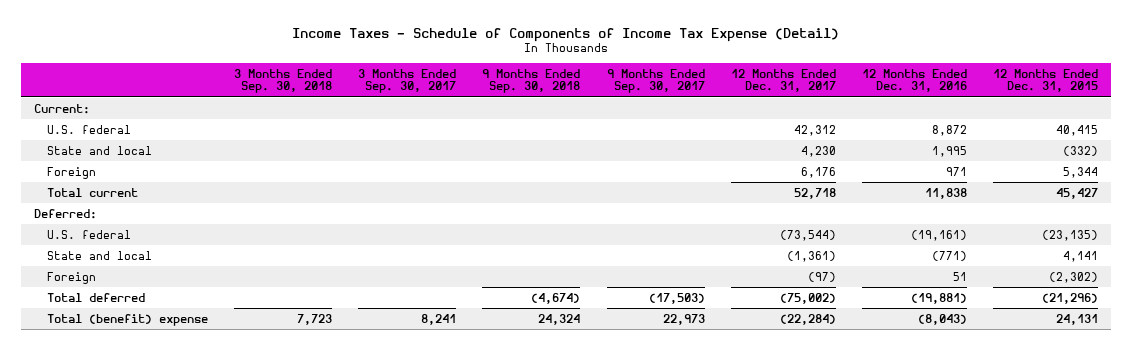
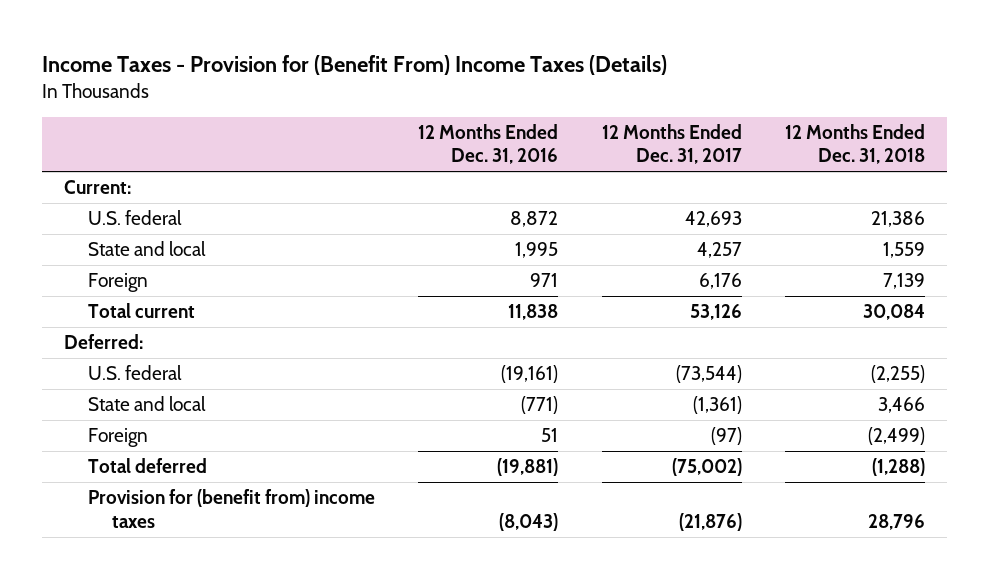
[291,27,839,42] Income Taxes - Schedule of Components of Income Tax Expense (Detail) -> [42,54,668,75] Income Taxes - Provision for (Benefit From) Income Taxes (Details)
[234,68,333,94] 3 Months Ended Sep. 30, 2018 -> none
[358,68,457,94] 3 Months Ended Sep. 30, 2017 -> none
[482,68,581,94] 9 Months Ended Sep. 30, 2018 -> none
[606,68,705,94] 9 Months Ended Sep. 30, 2017 -> none
[992,68,1098,93] 12 Months Ended Dec. 31, 2015 -> none
none -> [784,123,925,165] 12 Months Ended Dec. 31, 2018
[793,124,836,136] 42,312 -> [684,211,742,228] 42,693
[800,145,836,157] 4,230 -> [696,242,742,259] 4,257
[793,187,836,199] 52,718 -> [689,304,742,321] 53,126
[47,313,209,326] Total (benefit) expense -> none
none -> [88,489,376,528] Provision for (benefit from) income taxes

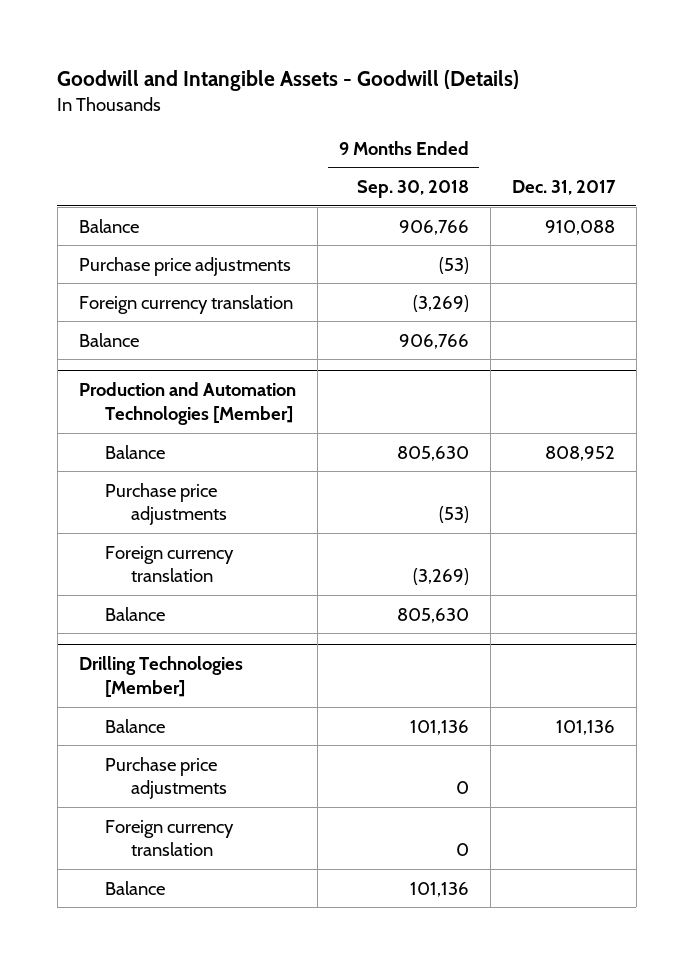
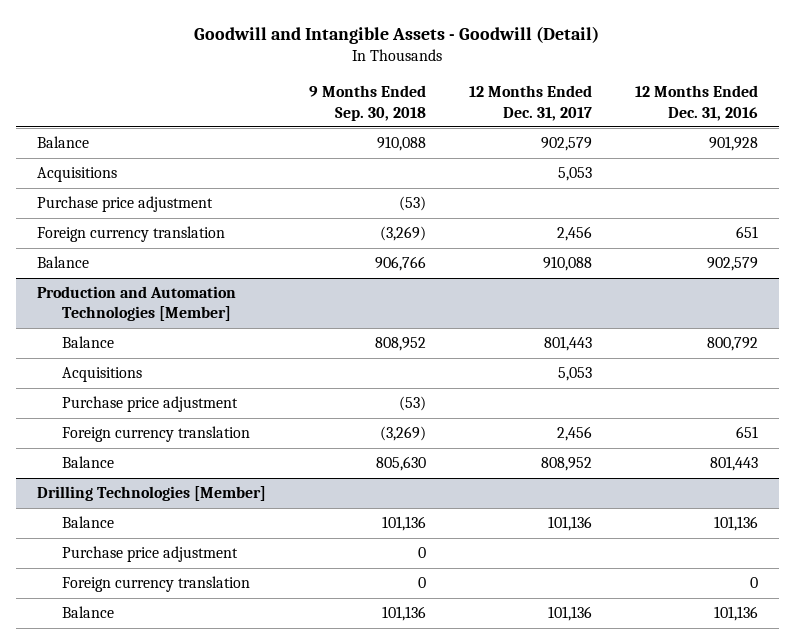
[57,69,520,91] Goodwill and Intangible Assets - Goodwill (Details) -> [194,26,600,45] Goodwill and Intangible Assets - Goodwill (Detail)
[511,180,616,196] Dec. 31, 2017 -> none
none -> [468,85,592,121] 12 Months Ended Dec. 31, 2017
none -> [634,85,758,121] 12 Months Ended Dec. 31, 2016
[398,219,469,235] 906,766 -> [376,136,426,152] 910,088
none -> [37,167,118,183] Acquisitions
[78,256,291,276] Purchase price adjustments -> [37,196,214,213] Purchase price adjustment
[396,445,469,461] 805,630 -> [374,337,426,352] 808,952
none -> [62,367,143,383] Acquisitions
[104,482,227,526] Purchase price adjustments -> [62,396,239,413] Purchase price adjustment
[104,756,227,800] Purchase price adjustments -> [62,546,239,563] Purchase price adjustment

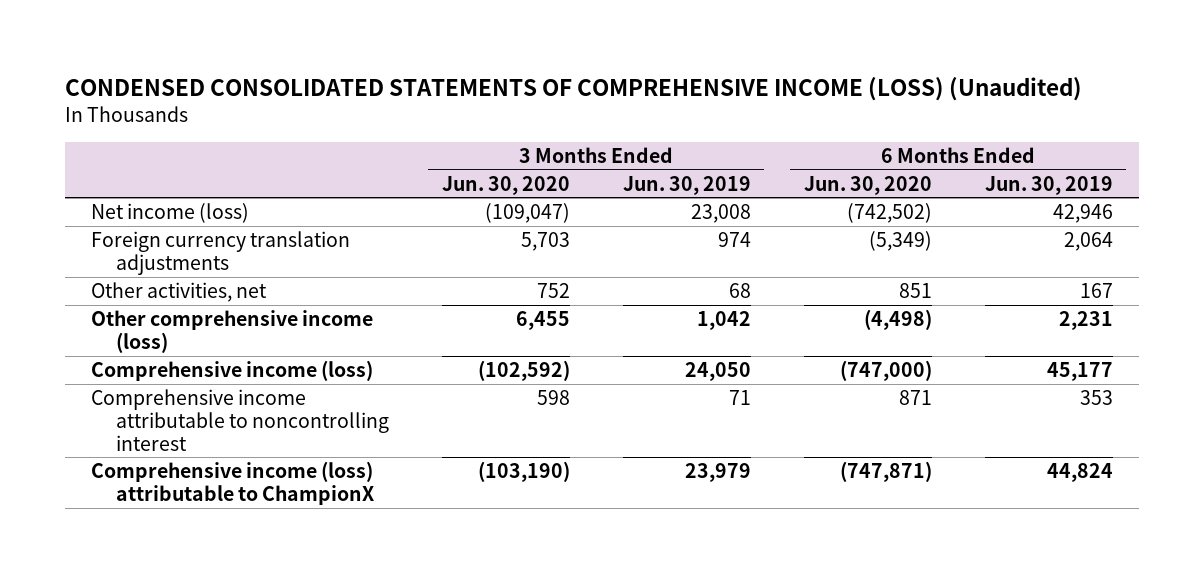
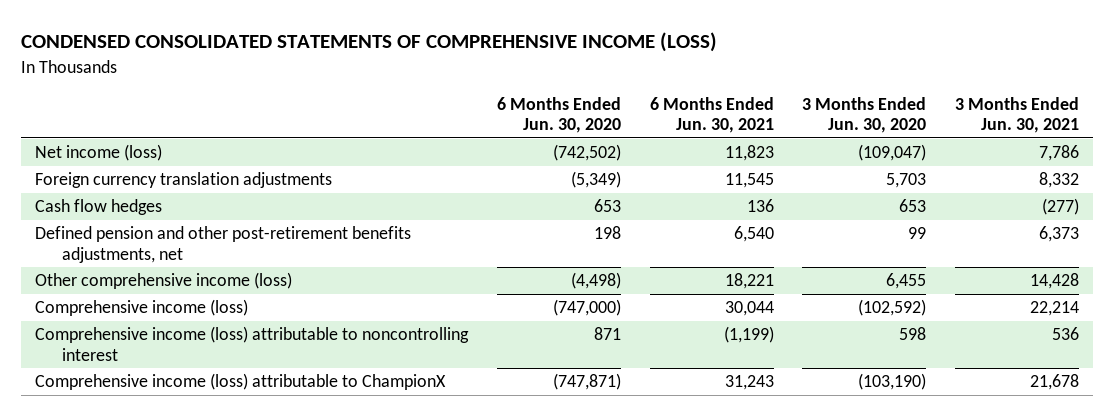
[64,76,1082,101] CONDENSED CONSOLIDATED STATEMENTS OF COMPREHENSIVE INCOME (LOSS) (Unaudited) -> [20,32,717,53] CONDENSED CONSOLIDATED STATEMENTS OF COMPREHENSIVE INCOME (LOSS)
[622,175,751,195] Jun. 30, 2019 -> none
[984,175,1113,195] Jun. 30, 2019 -> none
none -> [649,96,774,134] 6 Months Ended Jun. 30, 2021
none -> [955,96,1080,134] 3 Months Ended Jun. 30, 2021
none -> [35,199,163,216] Cash flow hedges
[91,282,268,303] Other activities, net -> [35,226,412,263] Defined pension and other post-retirement benefits adjustments, net
[536,283,570,299] 752 -> [908,227,927,240] 99
[898,283,932,299] 851 -> [593,226,621,240] 198
[91,389,389,451] Comprehensive income attributable to noncontrolling interest -> [35,326,470,361] Comprehensive income (loss) attributable to noncontrolling interest

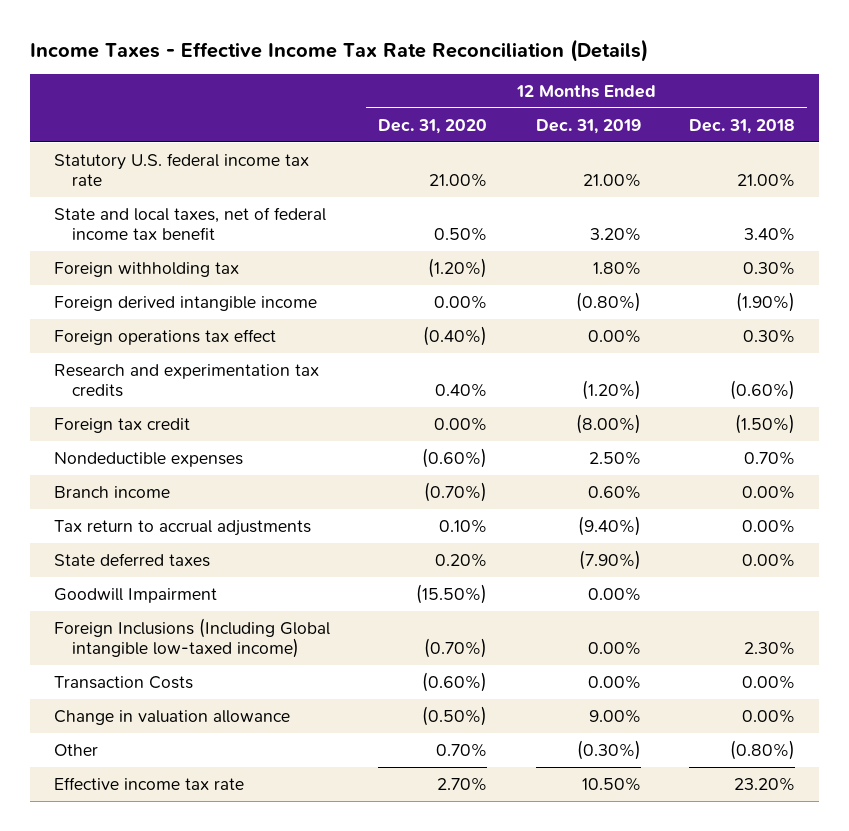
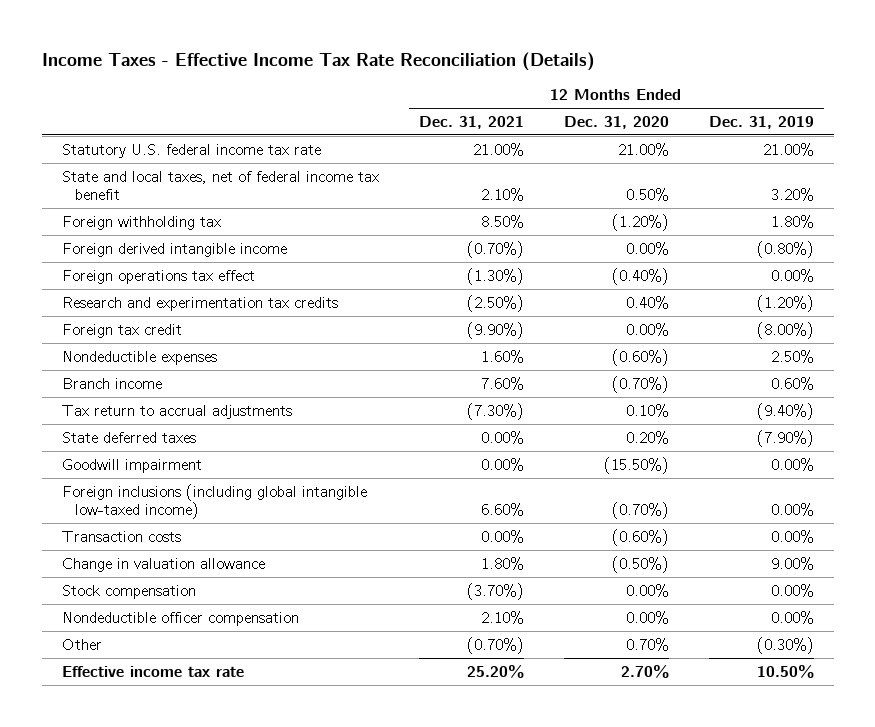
[689,118,796,134] Dec. 31, 2018 -> none
none -> [418,115,524,129] Dec. 31, 2021
[53,587,217,603] Goodwill Impairment -> [61,458,202,473] Goodwill impairment
[53,617,330,659] Foreign Inclusions (Including Global intangible low-taxed income) -> [61,483,367,520] Foreign inclusions (including global intangible low-taxed income)
[53,675,193,689] Transaction Costs -> [61,530,181,542] Transaction costs
none -> [61,584,196,599] Stock compensation
none -> [61,611,299,626] Nondeductible officer compensation

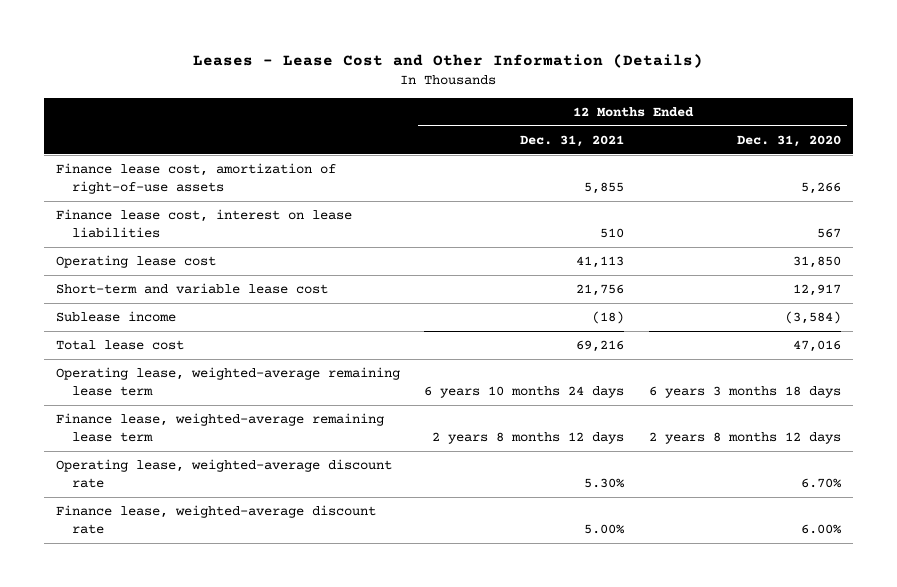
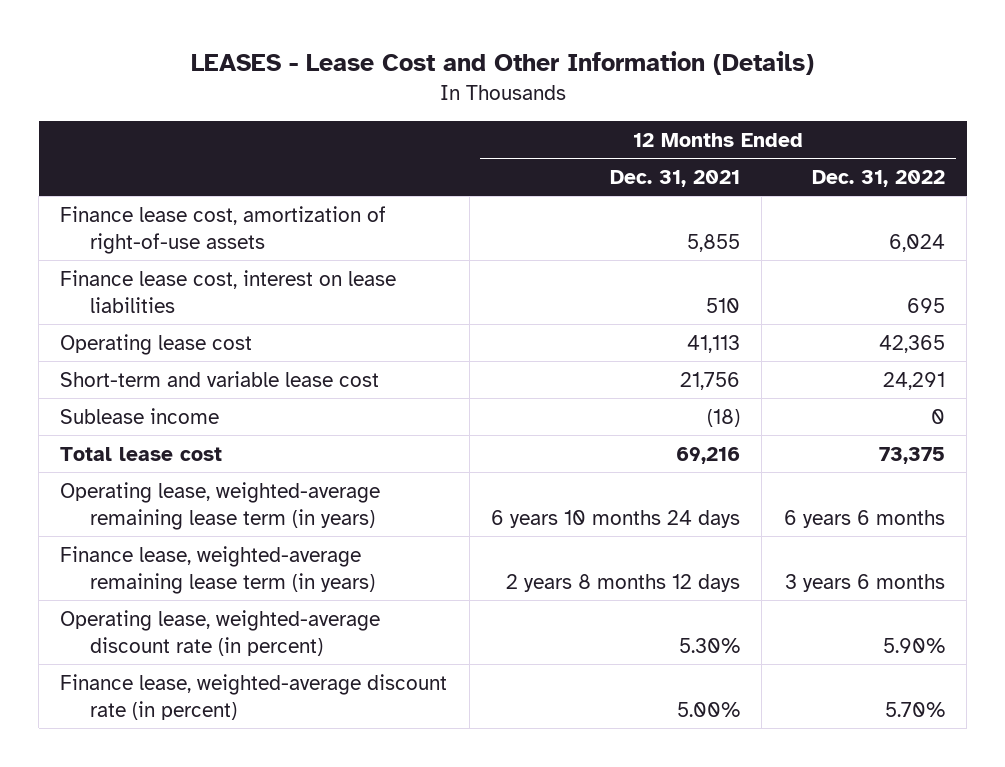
[193,54,704,69] Leases - Lease Cost and Other Information (Details) -> [190,51,814,76] LEASES - Lease Cost and Other Information (Details)
[736,134,841,147] Dec. 31, 2020 -> none
none -> [811,169,945,187] Dec. 31, 2022
[56,366,401,396] Operating lease, weighted-average remaining lease term -> [60,481,381,530] Operating lease, weighted-average remaining lease term (in years)
[56,412,385,442] Finance lease, weighted-average remaining lease term -> [60,545,375,594] Finance lease, weighted-average remaining lease term (in years)
[56,458,393,488] Operating lease, weighted-average discount rate -> [60,609,381,656] Operating lease, weighted-average discount rate (in percent)
[56,504,377,534] Finance lease, weighted-average discount rate -> [60,673,448,720] Finance lease, weighted-average discount rate (in percent)

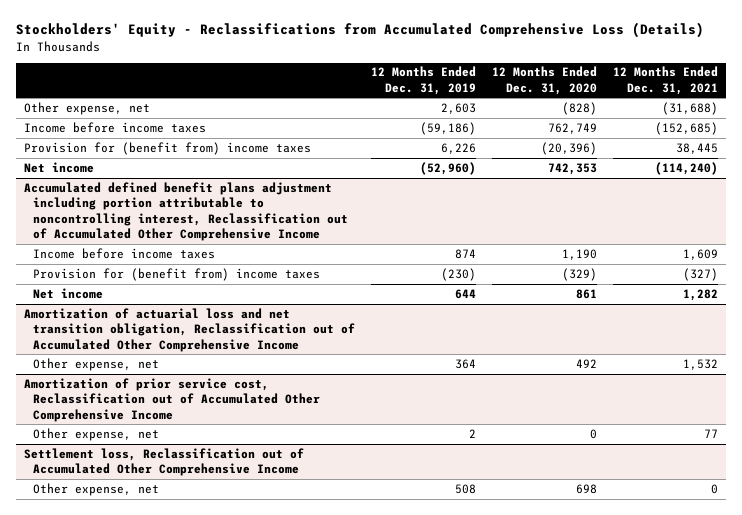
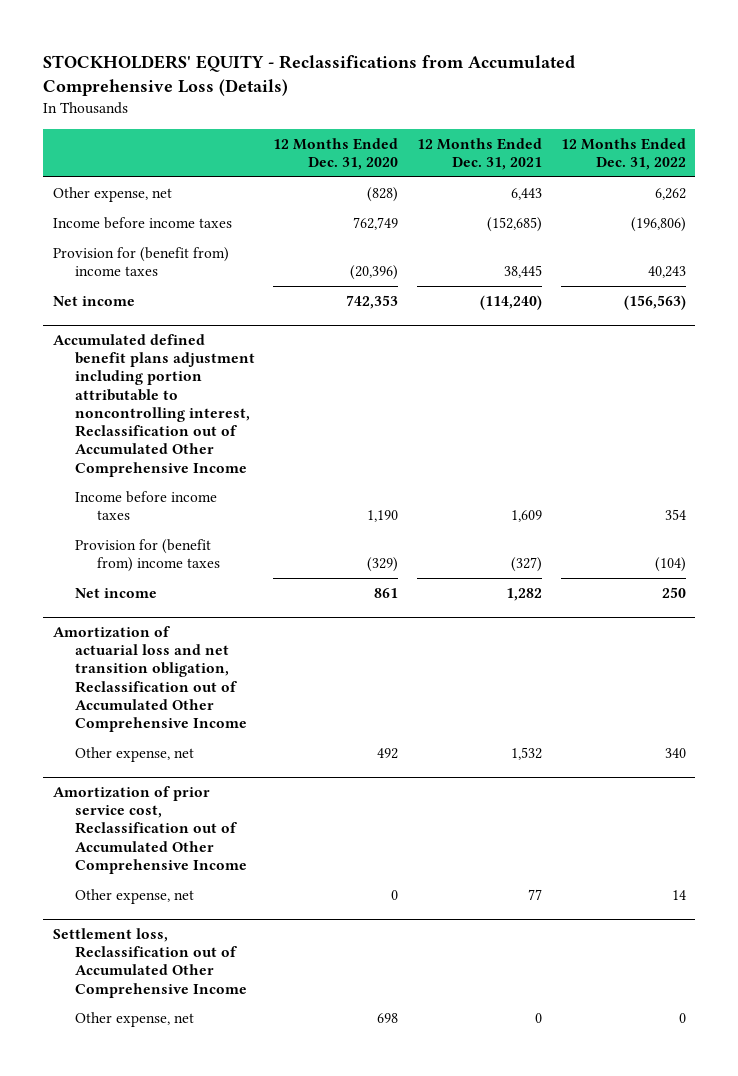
[15,22,704,39] Stockholders' Equity - Reclassifications from Accumulated Comprehensive Loss (Details) -> [43,54,576,97] STOCKHOLDERS' EQUITY - Reclassifications from Accumulated Comprehensive Loss (Details)
[370,66,476,95] 12 Months Ended Dec. 31, 2019 -> none
none -> [560,137,686,170] 12 Months Ended Dec. 31, 2022
[662,101,719,115] (31,688) -> [511,187,543,200] 6,443

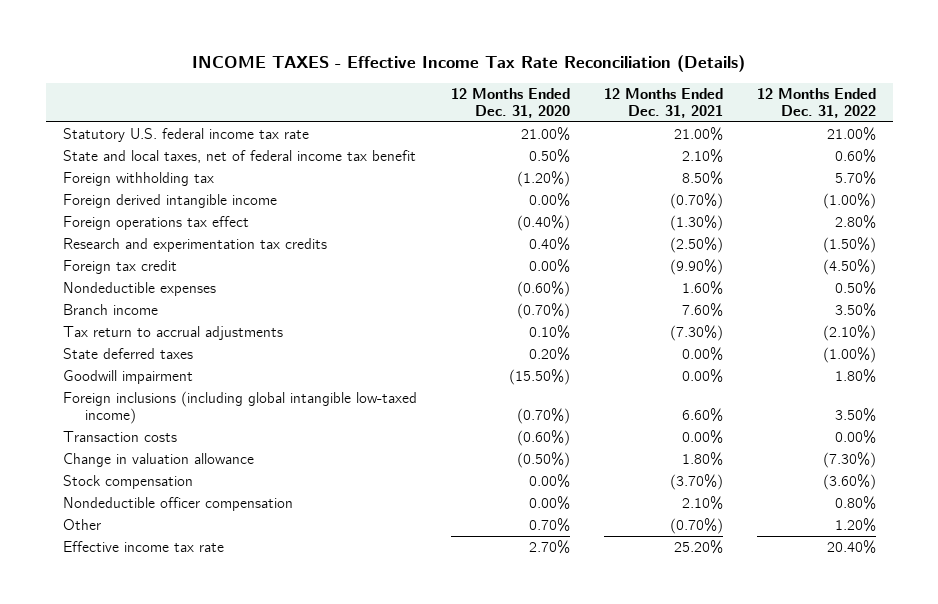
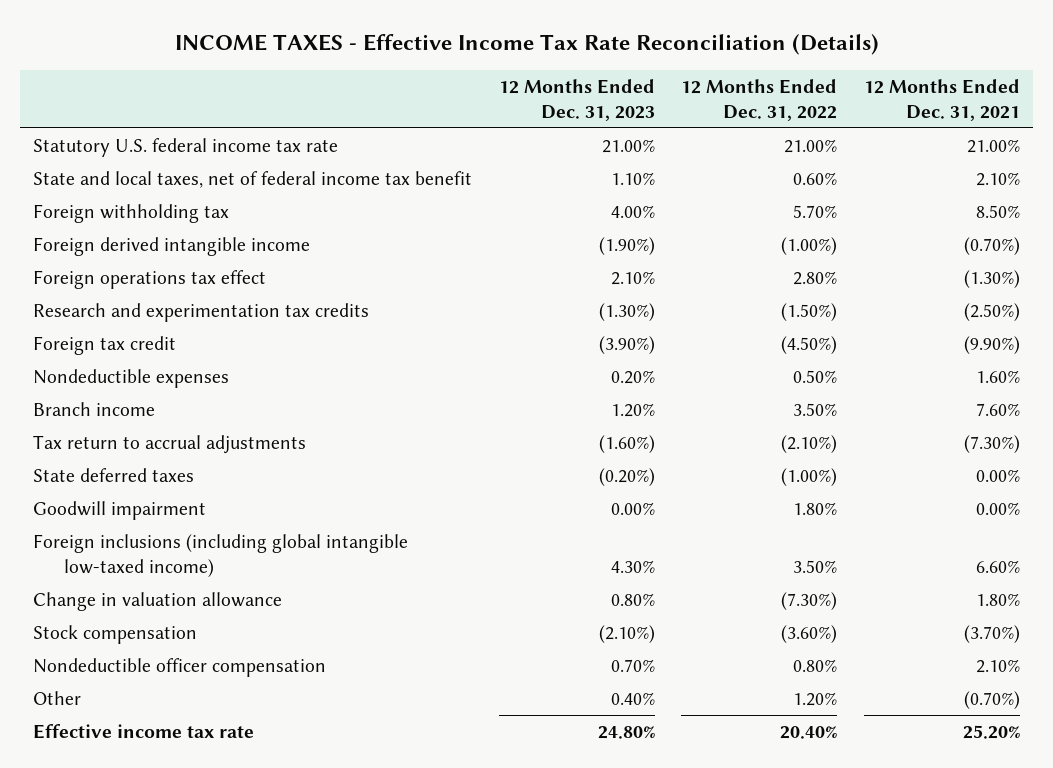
[450,87,570,118] 12 Months Ended Dec. 31, 2020 -> none
none -> [498,78,655,121] 12 Months Ended Dec. 31, 2023
[62,431,177,443] Transaction costs -> none

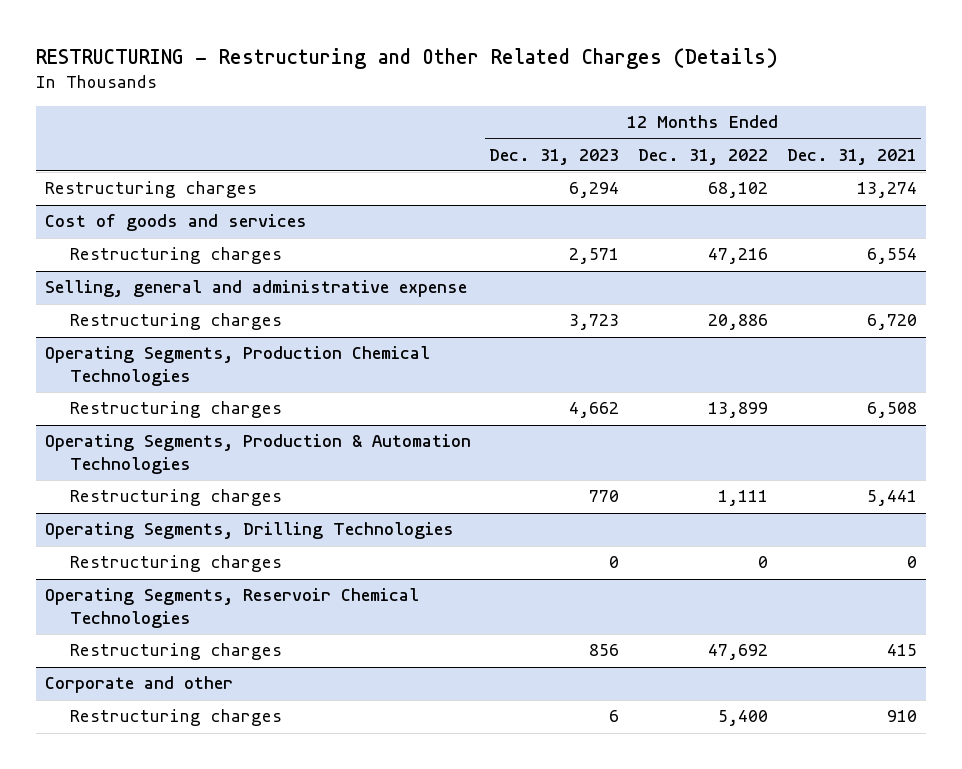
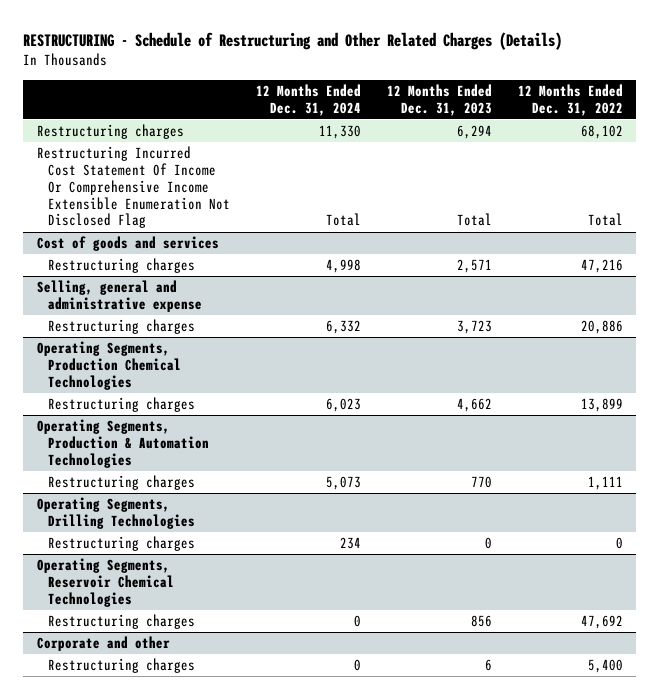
[35,47,778,69] RESTRUCTURING - Restructuring and Other Related Charges (Details) -> [23,31,563,50] RESTRUCTURING - Schedule of Restructuring and Other Related Charges (Details)
[786,148,917,165] Dec. 31, 2021 -> none
none -> [255,84,361,116] 12 Months Ended Dec. 31, 2024
none -> [36,146,230,229] Restructuring Incurred Cost Statement Of Income Or Comprehensive Income Extensible Enumeration Not Disclosed Flag

